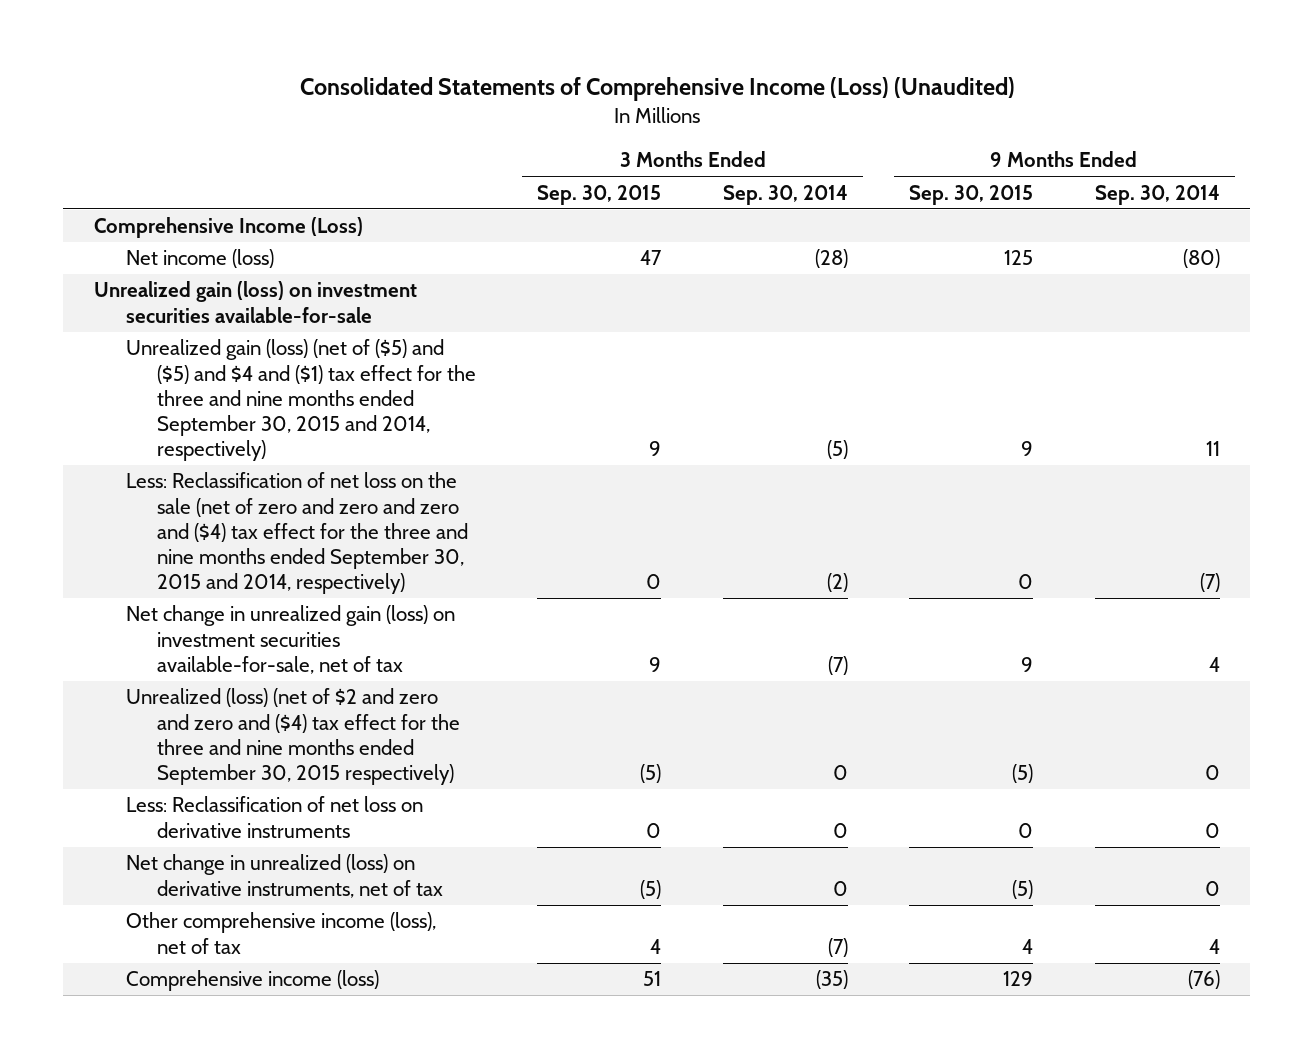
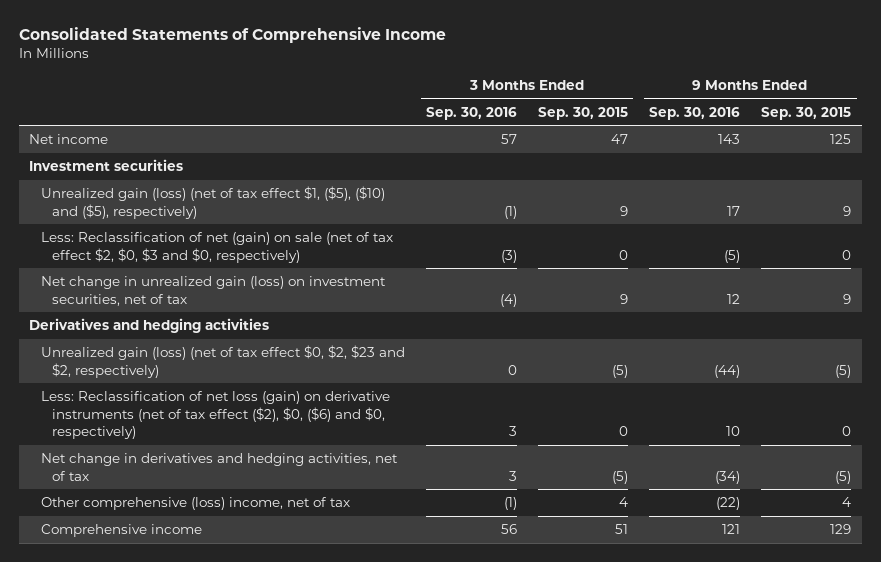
[299,77,1015,102] Consolidated Statements of Comprehensive Income (Loss) (Unaudited) -> [18,26,446,43] Consolidated Statements of Comprehensive Income
[722,184,848,205] Sep. 30, 2014 -> none
[1094,184,1220,205] Sep. 30, 2014 -> none
none -> [425,106,517,120] Sep. 30, 2016
none -> [649,106,741,120] Sep. 30, 2016
[94,217,364,239] Comprehensive Income (Loss) -> none
[125,249,274,269] Net income (loss) -> [29,134,109,145] Net income
[94,281,418,323] Unrealized gain (loss) on investment securities available-for-sale -> [29,159,184,172] Investment securities
[125,339,476,462] Unrealized gain (loss) (net of ($5) and ($5) and $4 and ($1) tax effect for the three and nine months ended September 30, 2015 and 2014, respectively) -> [40,186,385,219] Unrealized gain (loss) (net of tax effect $1, ($5), ($10) and ($5), respectively)
[125,472,468,595] Less: Reclassification of net loss on the sale (net of zero and zero and zero and ($4) tax effect for the three and nine months ended September 30, 2015 and 2014, respectively) -> [40,232,393,263] Less: Reclassification of net (gain) on sale (net of tax effect $2, $0, $3 and $0, respectively)
[125,605,455,674] Net change in unrealized gain (loss) on investment securities available-for-sale, net of tax -> [40,276,386,306] Net change in unrealized gain (loss) on investment securities, net of tax
none -> [29,318,270,334] Derivatives and hedging activities
[125,688,460,786] Unrealized (loss) (net of $2 and zero and zero and ($4) tax effect for the three and nine months ended September 30, 2015 respectively) -> [40,345,405,378] Unrealized gain (loss) (net of tax effect $0, $2, $23 and $2, respectively)
[125,796,423,838] Less: Reclassification of net loss on derivative instruments -> [40,391,390,439] Less: Reclassification of net loss (gain) on derivative instruments (net of tax effect ($2), $0, ($6) and $0, respectively)
[125,854,443,898] Net change in unrealized (loss) on derivative instruments, net of tax -> [40,453,398,481] Net change in derivatives and hedging activities, net of tax
[125,912,436,954] Other comprehensive income (loss), net of tax -> [40,497,350,511] Other comprehensive (loss) income, net of tax
[125,970,379,992] Comprehensive income (loss) -> [40,524,202,538] Comprehensive income

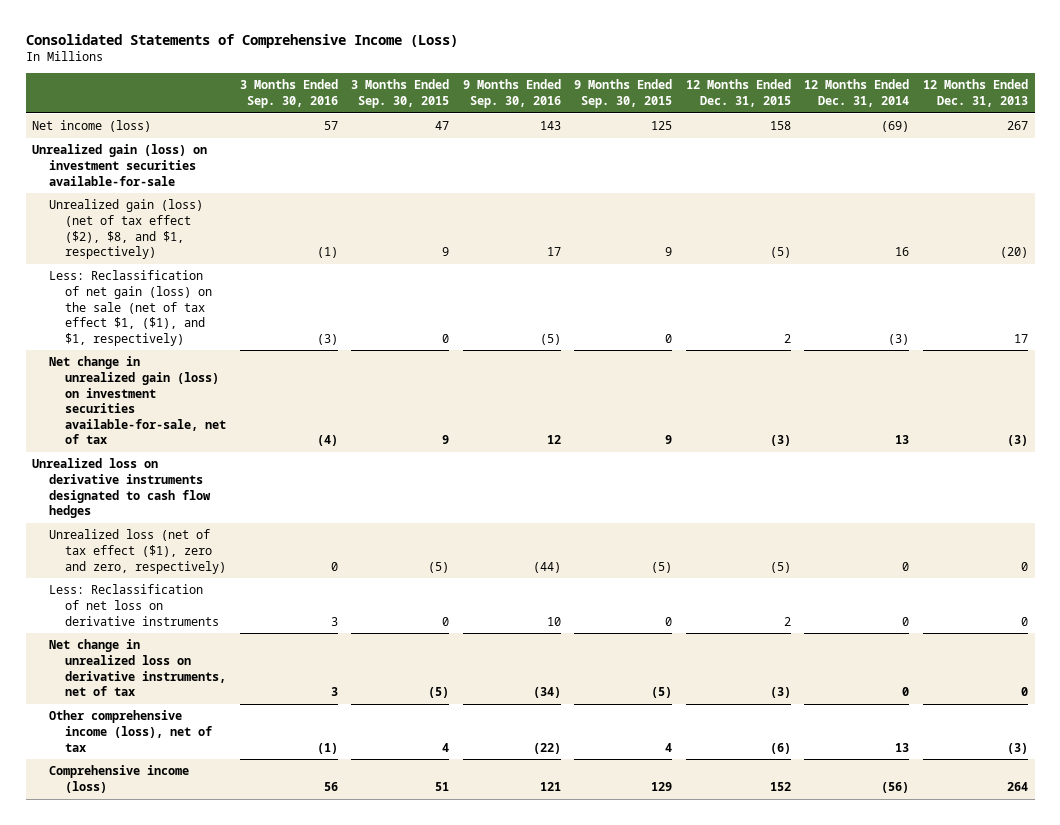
[18,26,446,43] Consolidated Statements of Comprehensive Income -> [25,33,458,48] Consolidated Statements of Comprehensive Income (Loss)
none -> [685,79,791,108] 12 Months Ended Dec. 31, 2015
none -> [804,79,910,108] 12 Months Ended Dec. 31, 2014
none -> [922,79,1028,108] 12 Months Ended Dec. 31, 2013
[29,134,109,145] Net income -> [32,120,152,133] Net income (loss)
[29,159,184,172] Investment securities -> [32,144,208,186] Unrealized gain (loss) on investment securities available-for-sale
[40,186,385,219] Unrealized gain (loss) (net of tax effect $1, ($5), ($10) and ($5), respectively) -> [48,199,203,260] Unrealized gain (loss) (net of tax effect ($2), $8, and $1, respectively)
[40,232,393,263] Less: Reclassification of net (gain) on sale (net of tax effect $2, $0, $3 and $0, respectively) -> [48,270,213,346] Less: Reclassification of net gain (loss) on the sale (net of tax effect $1, ($1), and $1, respectively)
[40,276,386,306] Net change in unrealized gain (loss) on investment securities, net of tax -> [48,356,227,445] Net change in unrealized gain (loss) on investment securities available-for-sale, net of tax
[29,318,270,334] Derivatives and hedging activities -> [32,458,211,519] Unrealized loss on derivative instruments designated to cash flow hedges
[40,345,405,378] Unrealized gain (loss) (net of tax effect $0, $2, $23 and $2, respectively) -> [48,529,227,574] Unrealized loss (net of tax effect ($1), zero and zero, respectively)
[40,391,390,439] Less: Reclassification of net loss (gain) on derivative instruments (net of tax effect ($2), $0, ($6) and $0, respectively) -> [48,584,220,626] Less: Reclassification of net loss on derivative instruments
[40,453,398,481] Net change in derivatives and hedging activities, net of tax -> [48,639,227,697] Net change in unrealized loss on derivative instruments, net of tax
[40,497,350,511] Other comprehensive (loss) income, net of tax -> [48,710,213,752] Other comprehensive income (loss), net of tax
[40,524,202,538] Comprehensive income -> [48,765,189,793] Comprehensive income (loss)

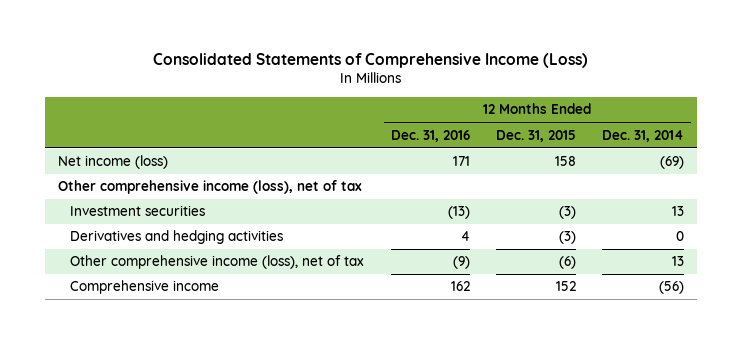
[239,79,338,109] 3 Months Ended Sep. 30, 2016 -> none
[351,79,450,109] 3 Months Ended Sep. 30, 2015 -> none
[462,79,561,109] 9 Months Ended Sep. 30, 2016 -> none
[574,79,673,109] 9 Months Ended Sep. 30, 2015 -> none
[922,79,1028,108] 12 Months Ended Dec. 31, 2013 -> none
none -> [390,129,470,142] Dec. 31, 2016
[32,144,208,186] Unrealized gain (loss) on investment securities available-for-sale -> none
[48,199,203,260] Unrealized gain (loss) (net of tax effect ($2), $8, and $1, respectively) -> none
[48,270,213,346] Less: Reclassification of net gain (loss) on the sale (net of tax effect $1, ($1), and $1, respectively) -> none
[32,458,211,519] Unrealized loss on derivative instruments designated to cash flow hedges -> none
[48,529,227,574] Unrealized loss (net of tax effect ($1), zero and zero, respectively) -> none
[48,584,220,626] Less: Reclassification of net loss on derivative instruments -> none
none -> [57,180,362,195] Other comprehensive income (loss), net of tax
[48,356,227,445] Net change in unrealized gain (loss) on investment securities available-for-sale, net of tax -> [70,205,206,217] Investment securities
[48,639,227,697] Net change in unrealized loss on derivative instruments, net of tax -> [70,230,284,245] Derivatives and hedging activities
[48,765,189,793] Comprehensive income (loss) -> [70,280,220,295] Comprehensive income

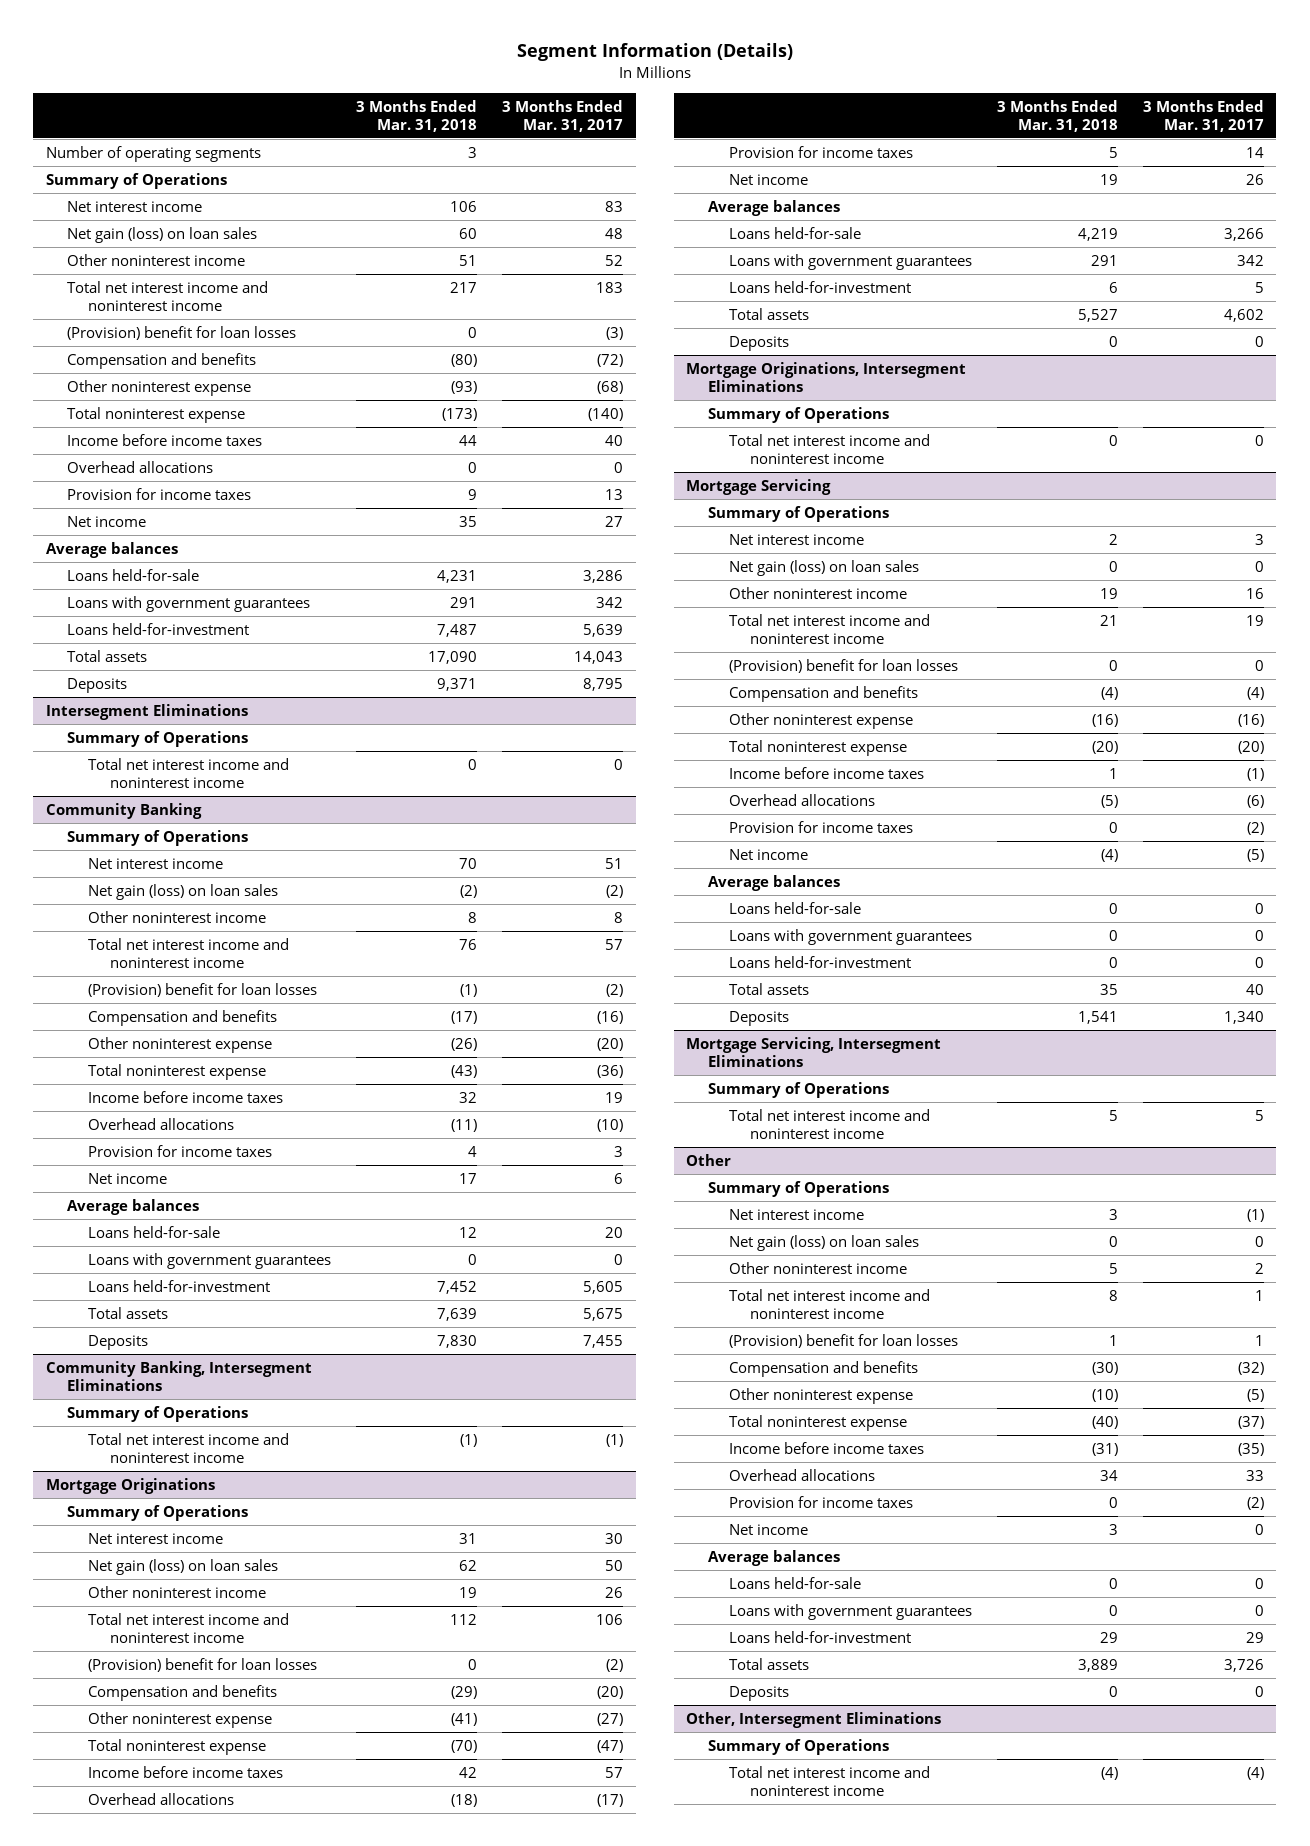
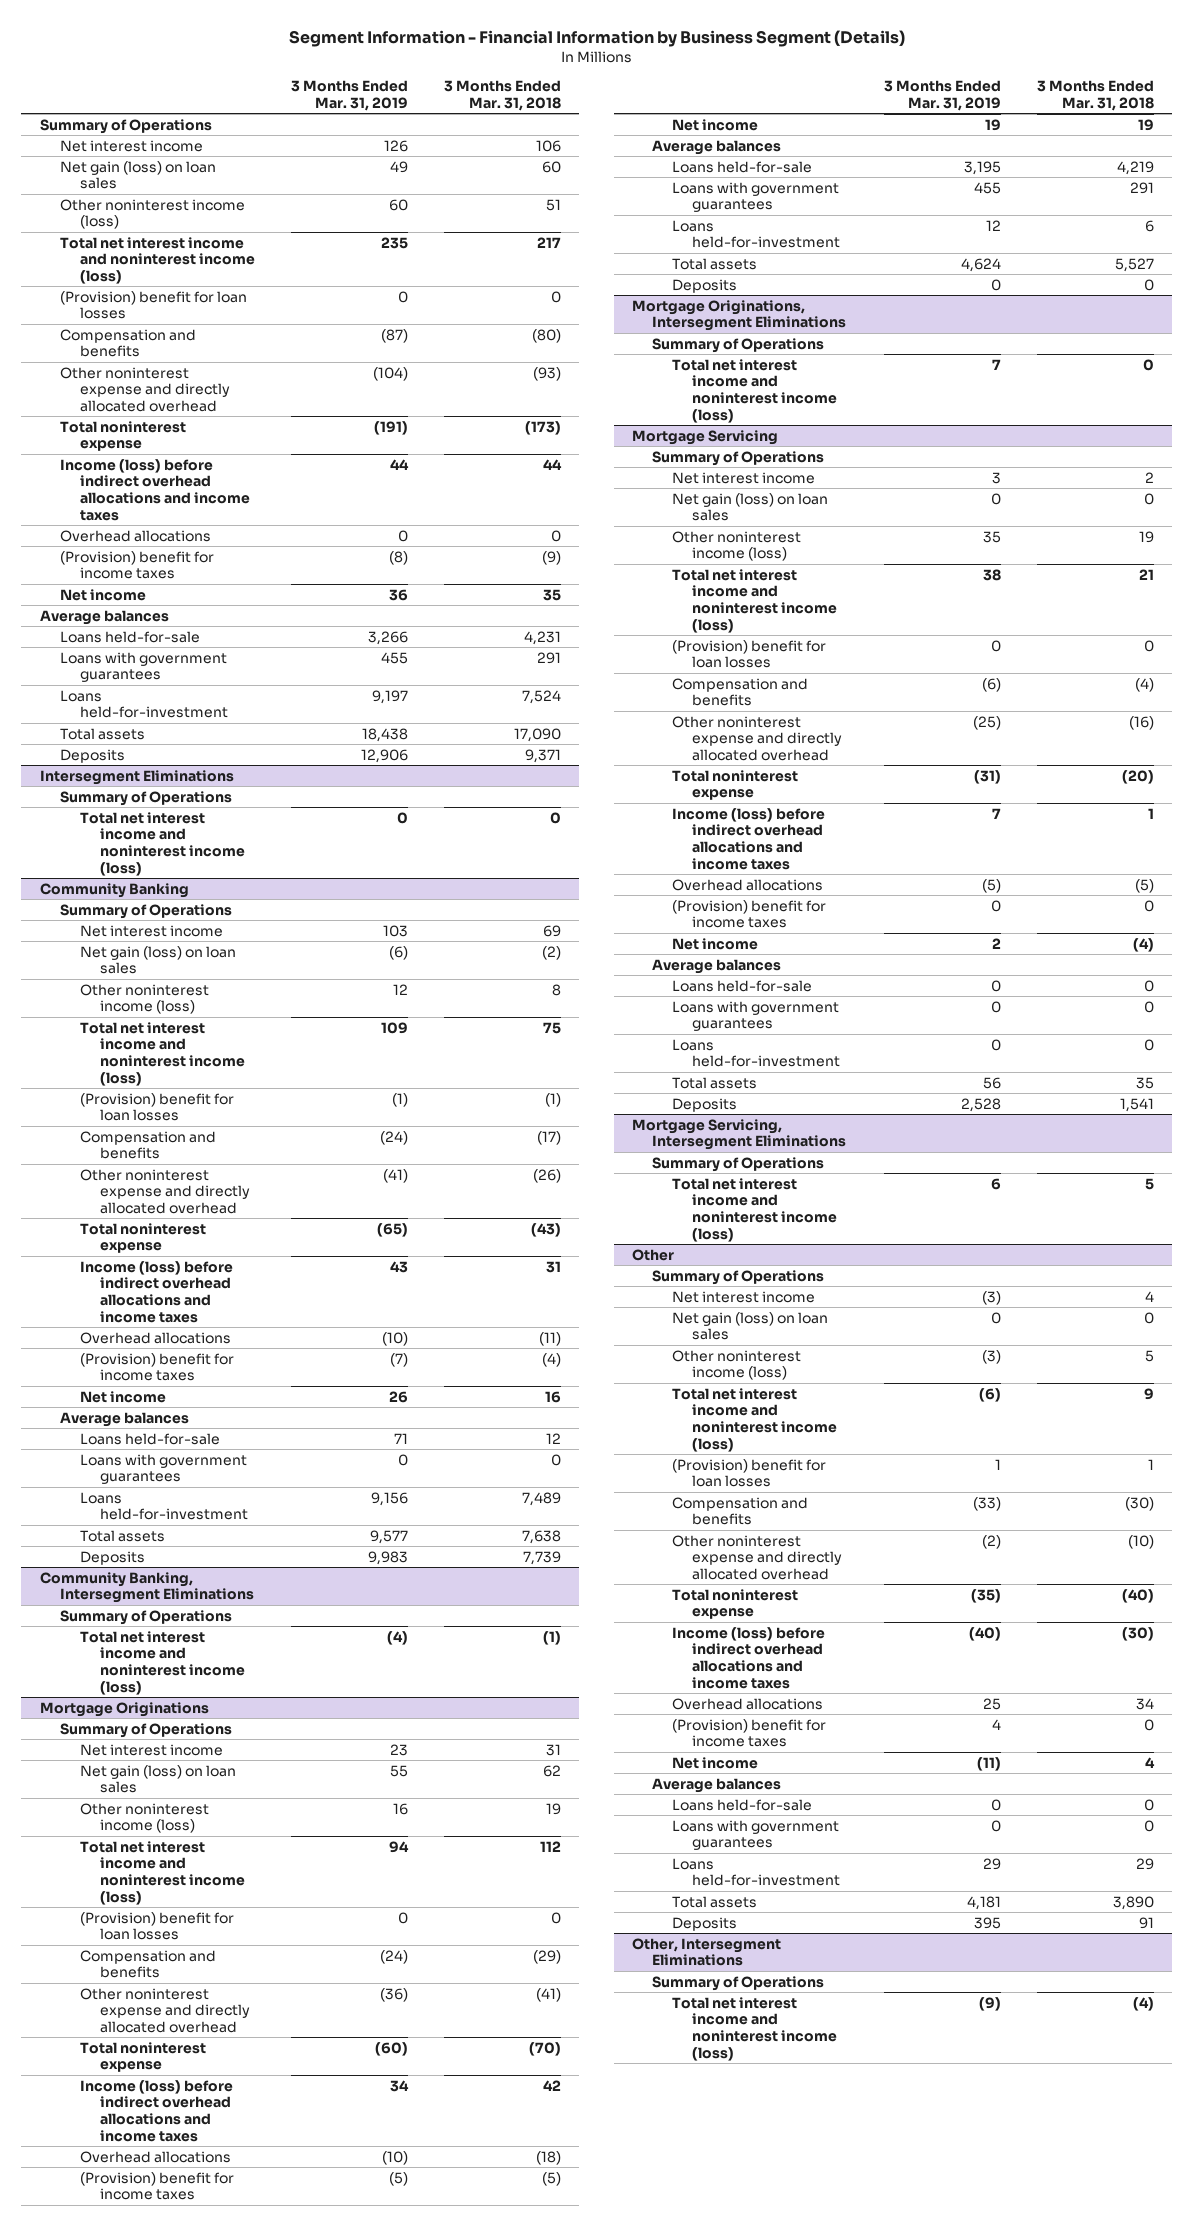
[516,43,793,62] Segment Information (Details) -> [288,29,905,47] Segment Information - Financial Information by Business Segment (Details)
[502,99,624,132] 3 Months Ended Mar. 31, 2017 -> none
none -> [290,80,408,111] 3 Months Ended Mar. 31, 2019
[45,145,261,162] Number of operating segments -> none
[67,253,246,266] Other noninterest income -> [59,198,245,230] Other noninterest income (loss)
[67,280,269,311] Total net interest income and noninterest income -> [59,236,255,284] Total net interest income and noninterest income (loss)
[67,379,252,396] Other noninterest expense -> [59,366,230,412] Other noninterest expense and directly allocated overhead
[67,433,263,446] Income before income taxes -> none
none -> [59,458,250,521] Income (loss) before indirect overhead allocations and income taxes
[67,487,252,500] Provision for income taxes -> [59,550,214,580] (Provision) benefit for income taxes
[468,488,478,500] 9 -> [542,550,562,565] (9)
[437,623,478,637] 7,487 -> [522,689,562,704] 7,524
[88,757,290,788] Total net interest income and noninterest income -> [79,811,245,876] Total net interest income and noninterest income (loss)
[459,857,478,869] 70 -> [543,924,562,937] 69
[88,910,267,923] Other noninterest income -> [79,983,209,1015] Other noninterest income (loss)
[88,937,290,968] Total net interest income and noninterest income -> [79,1021,245,1086] Total net interest income and noninterest income (loss)
[459,938,478,950] 76 -> [543,1021,562,1034] 75
[88,1036,273,1053] Other noninterest expense -> [79,1168,250,1214] Other noninterest expense and directly allocated overhead
[88,1090,284,1103] Income before income taxes -> none
none -> [79,1260,233,1323] Income (loss) before indirect overhead allocations and income taxes
[88,1144,273,1157] Provision for income taxes -> [79,1352,234,1382] (Provision) benefit for income taxes
[468,1145,478,1157] 4 -> [542,1352,562,1367] (4)
[459,1172,478,1184] 17 -> [545,1390,562,1403] 16
[437,1280,478,1294] 7,452 -> [522,1491,562,1506] 7,489
[437,1307,478,1321] 7,639 -> [522,1529,562,1544] 7,638
[437,1334,478,1348] 7,830 -> [523,1550,562,1565] 7,739
[88,1432,290,1463] Total net interest income and noninterest income -> [79,1630,245,1695] Total net interest income and noninterest income (loss)
[88,1585,267,1598] Other noninterest income -> [79,1802,209,1834] Other noninterest income (loss)
[88,1612,290,1643] Total net interest income and noninterest income -> [79,1840,245,1905] Total net interest income and noninterest income (loss)
[88,1711,273,1728] Other noninterest expense -> [79,1987,250,2033] Other noninterest expense and directly allocated overhead
[88,1765,284,1778] Income before income taxes -> none
none -> [79,2079,233,2142] Income (loss) before indirect overhead allocations and income taxes
[728,145,913,158] Provision for income taxes -> [79,2171,234,2201] (Provision) benefit for income taxes
[1108,146,1118,158] 5 -> [542,2171,562,2186] (5)
[728,433,930,464] Total net interest income and noninterest income -> [672,358,838,423] Total net interest income and noninterest income (loss)
[728,586,907,599] Other noninterest income -> [672,530,802,562] Other noninterest income (loss)
[728,613,930,644] Total net interest income and noninterest income -> [672,568,838,633] Total net interest income and noninterest income (loss)
[728,712,913,729] Other noninterest expense -> [672,715,843,761] Other noninterest expense and directly allocated overhead
[728,766,924,779] Income before income taxes -> none
none -> [672,807,826,870] Income (loss) before indirect overhead allocations and income taxes
[728,820,913,833] Provision for income taxes -> [672,899,827,929] (Provision) benefit for income taxes
[728,1108,930,1139] Total net interest income and noninterest income -> [672,1177,838,1242] Total net interest income and noninterest income (loss)
[1108,1208,1118,1220] 3 -> [1144,1290,1154,1302] 4
[728,1261,907,1274] Other noninterest income -> [672,1349,802,1381] Other noninterest income (loss)
[728,1288,930,1319] Total net interest income and noninterest income -> [672,1387,838,1452] Total net interest income and noninterest income (loss)
[1108,1289,1118,1301] 8 -> [1143,1387,1154,1400] 9
[728,1387,913,1404] Other noninterest expense -> [672,1534,843,1580] Other noninterest expense and directly allocated overhead
[728,1441,924,1454] Income before income taxes -> none
none -> [672,1626,826,1689] Income (loss) before indirect overhead allocations and income taxes
[728,1495,913,1508] Provision for income taxes -> [672,1718,827,1748] (Provision) benefit for income taxes
[1108,1523,1118,1535] 3 -> [1144,1756,1155,1768] 4
[1077,1658,1118,1672] 3,889 -> [1112,1895,1154,1910] 3,890
[1108,1685,1118,1697] 0 -> [1138,1916,1154,1929] 91
[728,1765,930,1796] Total net interest income and noninterest income -> [672,1996,838,2061] Total net interest income and noninterest income (loss)

